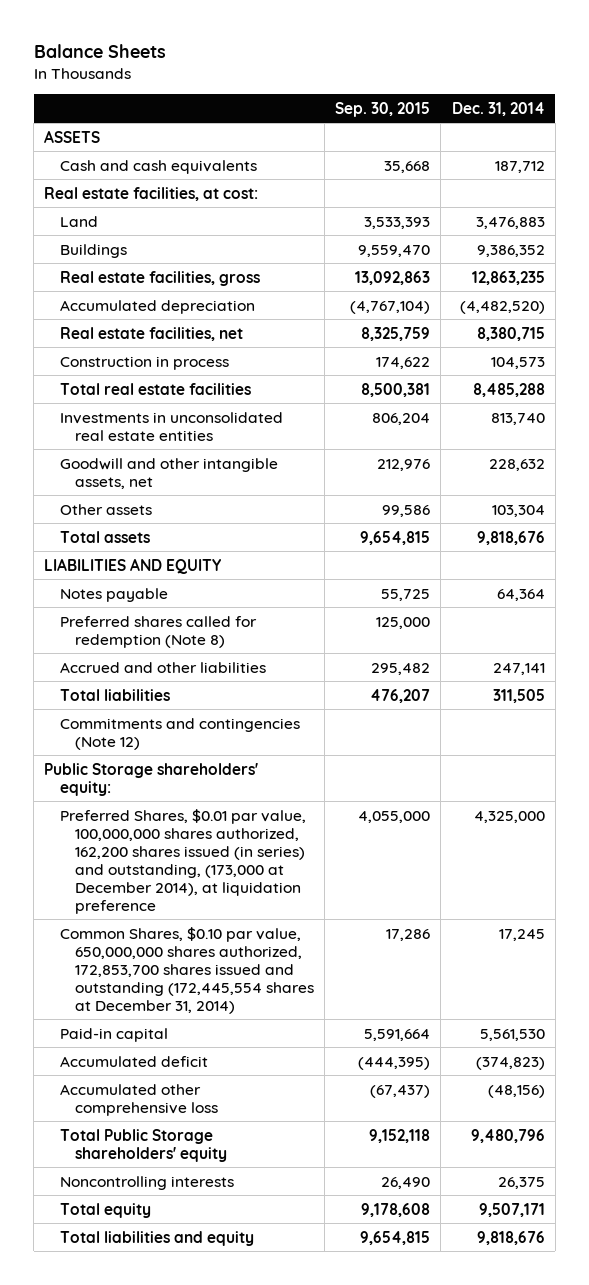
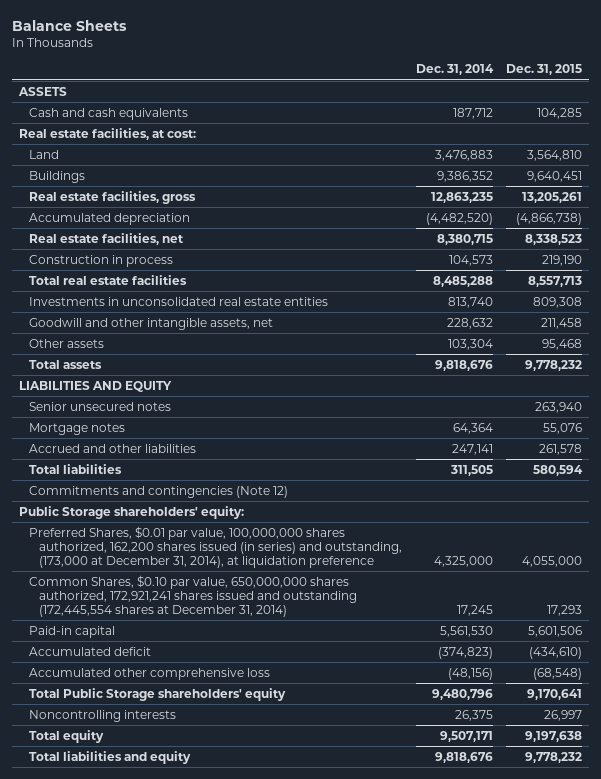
[335,101,431,117] Sep. 30, 2015 -> none
none -> [506,64,583,76] Dec. 31, 2015
[59,615,257,648] Preferred shares called for redemption (Note 8) -> none
none -> [28,401,171,411] Senior unsecured notes
[59,587,168,602] Notes payable -> [28,422,125,435] Mortgage notes
[59,808,306,914] Preferred Shares, $0.01 par value, 100,000,000 shares authorized, 162,200 shares issued (in series) and outstanding, (173,000 at December 2014), at liquidation preference -> [28,525,403,569] Preferred Shares, $0.01 par value, 100,000,000 shares authorized, 162,200 shares issued (in series) and outstanding, (173,000 at December 31, 2014), at liquidation preference
[59,926,314,1014] Common Shares, $0.10 par value, 650,000,000 shares authorized, 172,853,700 shares issued and outstanding (172,445,554 shares at December 31, 2014) -> [28,574,358,618] Common Shares, $0.10 par value, 650,000,000 shares authorized, 172,921,241 shares issued and outstanding (172,445,554 shares at December 31, 2014)

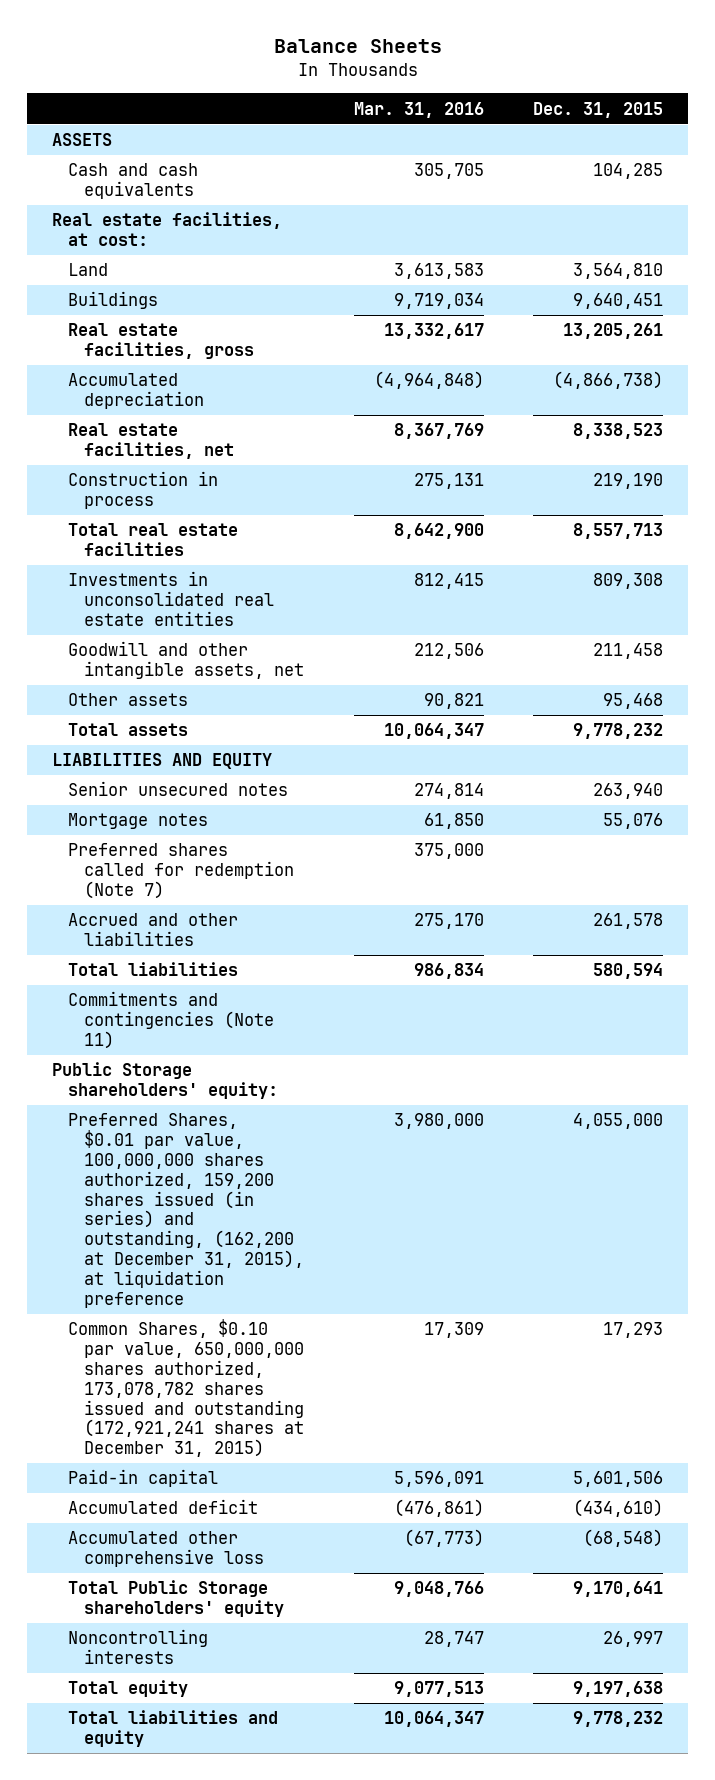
[415,64,494,76] Dec. 31, 2014 -> none
none -> [353,101,484,118] Mar. 31, 2016
none -> [67,843,294,900] Preferred shares called for redemption (Note 7)
[28,485,288,498] Commitments and contingencies (Note 12) -> [67,991,274,1050] Commitments and contingencies (Note 11)
[28,525,403,569] Preferred Shares, $0.01 par value, 100,000,000 shares authorized, 162,200 shares issued (in series) and outstanding, (173,000 at December 31, 2014), at liquidation preference -> [67,1113,304,1308] Preferred Shares, $0.01 par value, 100,000,000 shares authorized, 159,200 shares issued (in series) and outstanding, (162,200 at December 31, 2015), at liquidation preference
[28,574,358,618] Common Shares, $0.10 par value, 650,000,000 shares authorized, 172,921,241 shares issued and outstanding (172,445,554 shares at December 31, 2014) -> [67,1319,304,1458] Common Shares, $0.10 par value, 650,000,000 shares authorized, 173,078,782 shares issued and outstanding (172,921,241 shares at December 31, 2015)

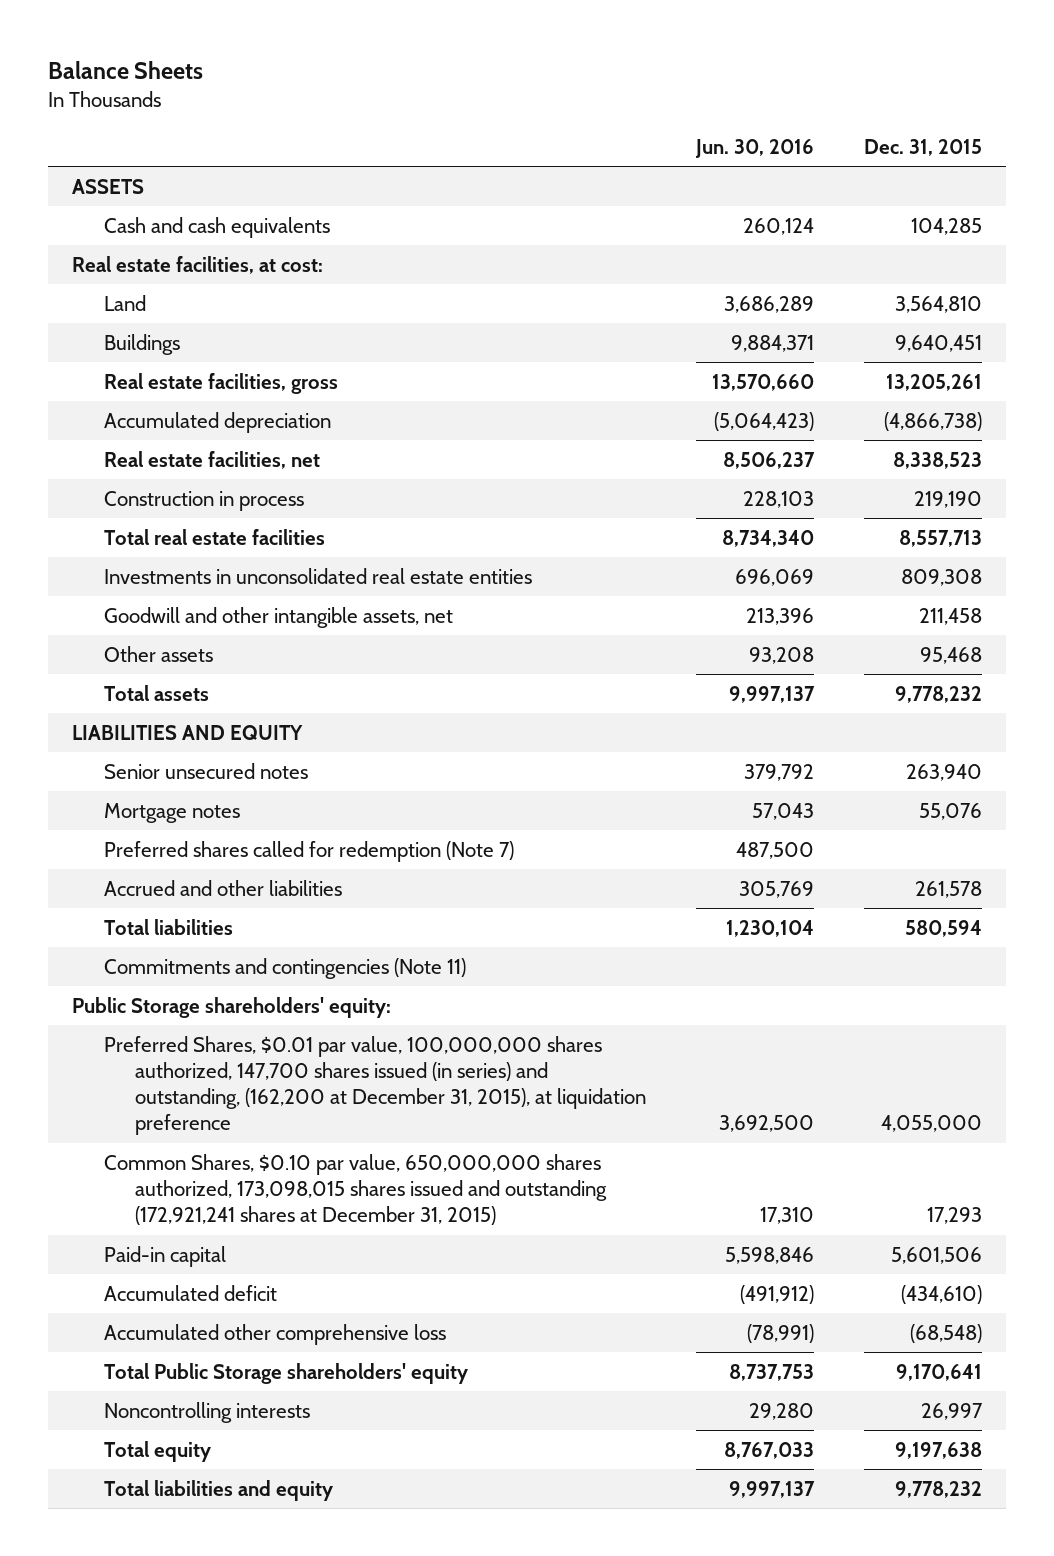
[353,101,484,118] Mar. 31, 2016 -> none
none -> [694,138,814,158] Jun. 30, 2016
[67,1113,304,1308] Preferred Shares, $0.01 par value, 100,000,000 shares authorized, 159,200 shares issued (in series) and outstanding, (162,200 at December 31, 2015), at liquidation preference -> [103,1035,647,1136] Preferred Shares, $0.01 par value, 100,000,000 shares authorized, 147,700 shares issued (in series) and outstanding, (162,200 at December 31, 2015), at liquidation preference
[67,1319,304,1458] Common Shares, $0.10 par value, 650,000,000 shares authorized, 173,078,782 shares issued and outstanding (172,921,241 shares at December 31, 2015) -> [103,1153,608,1226] Common Shares, $0.10 par value, 650,000,000 shares authorized, 173,098,015 shares issued and outstanding (172,921,241 shares at December 31, 2015)

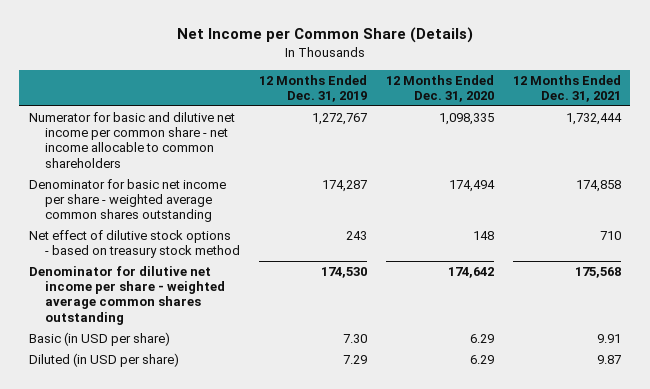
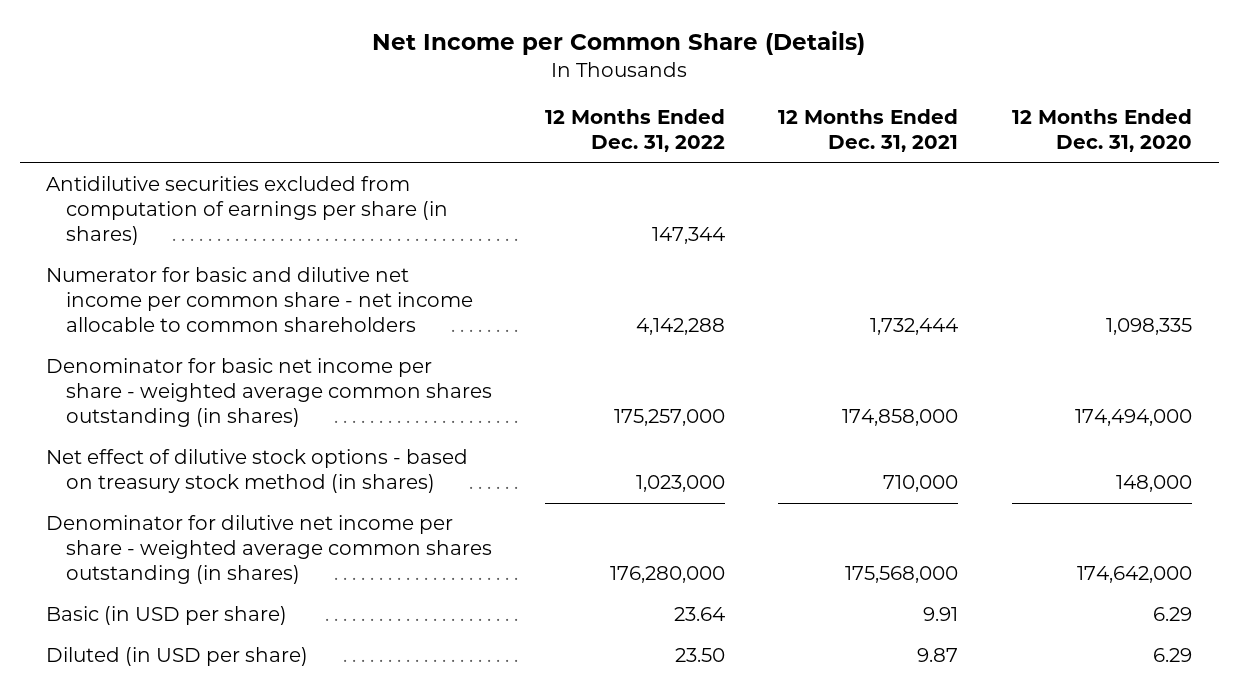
[259,74,368,102] 12 Months Ended Dec. 31, 2019 -> none
none -> [544,109,725,153] 12 Months Ended Dec. 31, 2022
none -> [46,176,448,246] Antidilutive securities excluded from computation of earnings per share (in shares)
[28,178,226,223] Denominator for basic net income per share - weighted average common shares outstanding -> [46,358,492,428] Denominator for basic net income per share - weighted average common shares outstanding (in shares)
[449,179,496,192] 174,494 -> [1074,409,1192,427] 174,494,000
[576,179,622,192] 174,858 -> [842,409,959,427] 174,858,000
[28,229,241,259] Net effect of dilutive stock options - based on treasury stock method -> [46,449,469,494] Net effect of dilutive stock options - based on treasury stock method (in shares)
[473,230,495,240] 148 -> [1115,475,1192,493] 148,000
[600,230,622,240] 710 -> [883,475,959,493] 710,000
[28,265,226,325] Denominator for dilutive net income per share - weighted average common shares outstanding -> [46,515,492,585] Denominator for dilutive net income per share - weighted average common shares outstanding (in shares)
[448,266,495,278] 174,642 -> [1076,566,1192,584] 174,642,000
[575,266,622,278] 175,568 -> [845,566,959,584] 175,568,000

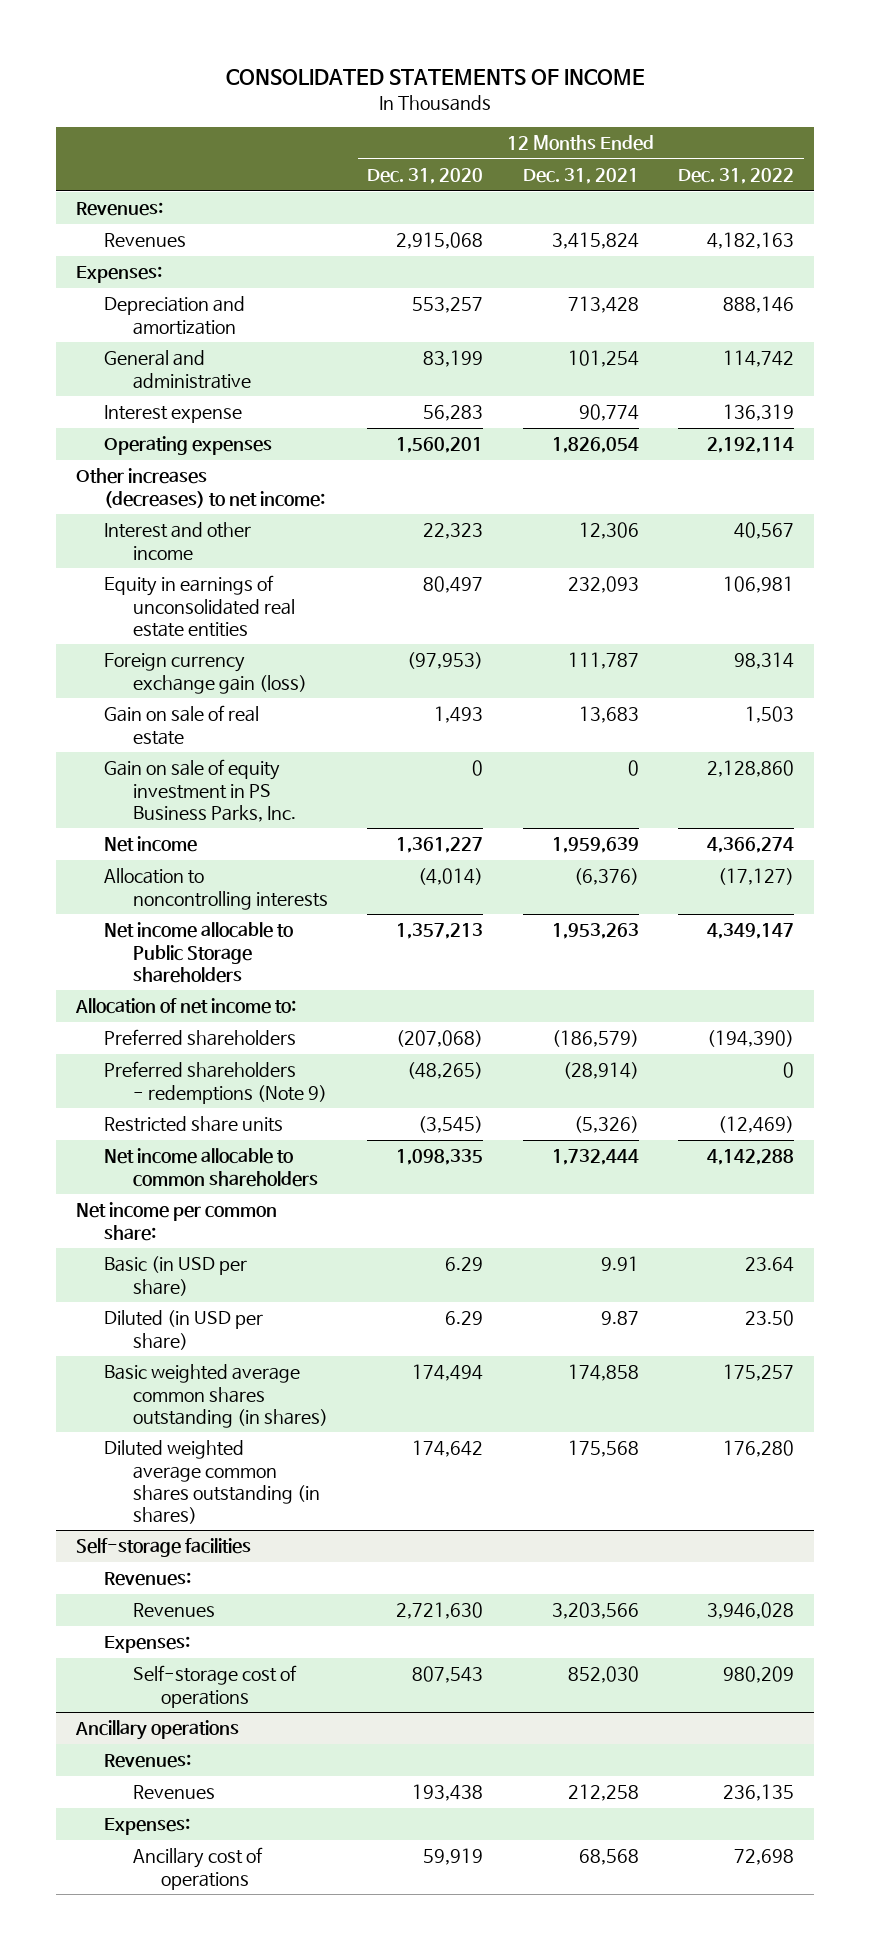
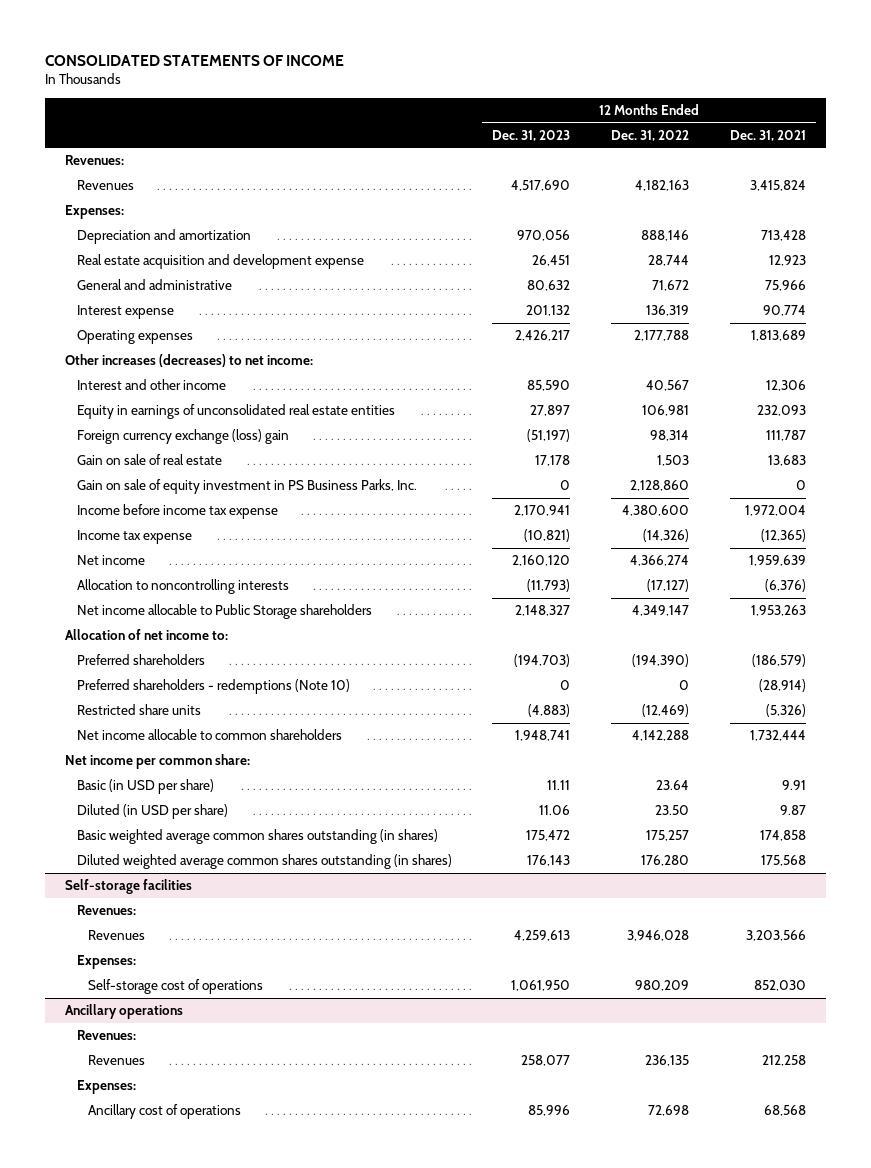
[367,168,484,185] Dec. 31, 2020 -> none
none -> [492,129,571,141] Dec. 31, 2023
none -> [76,254,364,270] Real estate acquisition and development expense
[567,350,639,368] 101,254 -> [764,280,806,292] 75,966
[723,350,795,368] 114,742 -> [652,280,690,292] 71,672
[551,437,639,454] 1,826,054 -> [750,330,806,342] 1,813,689
[707,437,795,454] 2,192,114 -> [634,330,690,342] 2,177,788
[104,653,307,694] Foreign currency exchange gain (loss) -> [76,429,289,445] Foreign currency exchange (loss) gain
none -> [76,504,278,520] Income before income tax expense
none -> [76,530,192,545] Income tax expense
[104,1061,327,1104] Preferred shareholders - redemptions (Note 9) -> [76,679,350,695] Preferred shareholders - redemptions (Note 10)

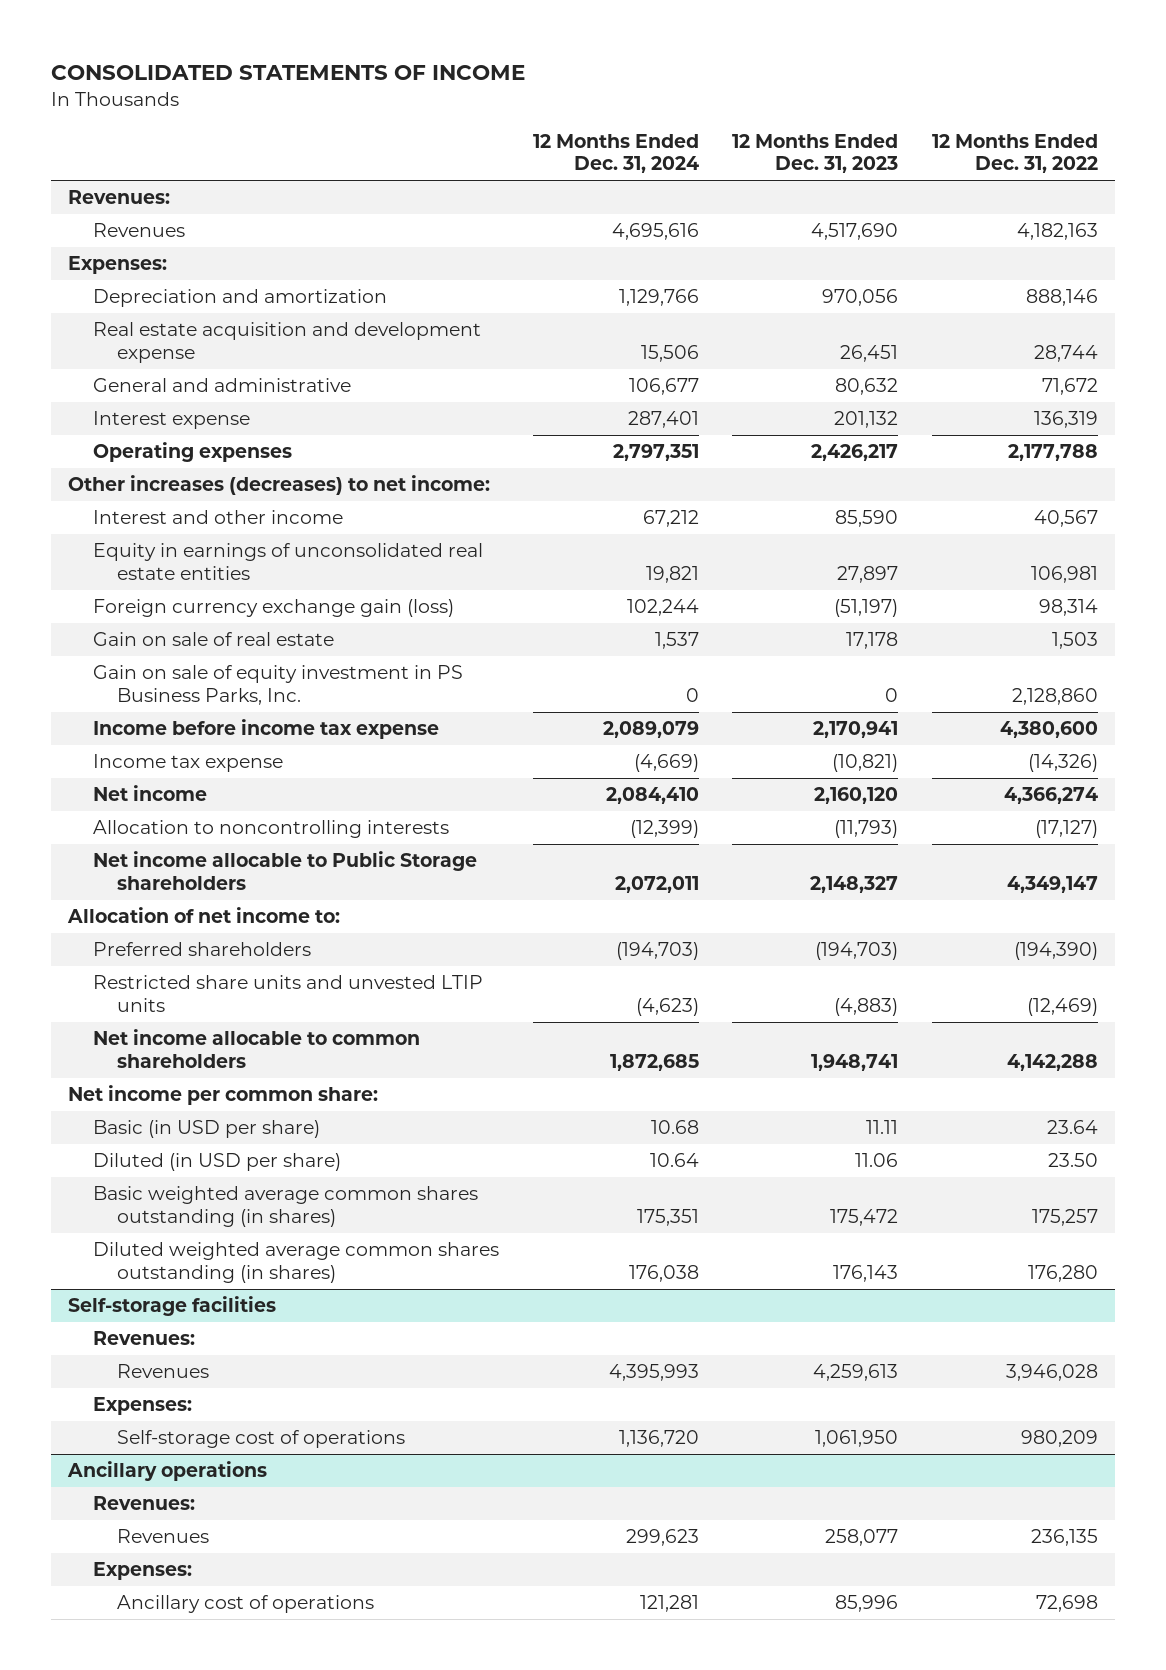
[729,129,806,141] Dec. 31, 2021 -> none
none -> [532,133,699,174] 12 Months Ended Dec. 31, 2024
[76,429,289,445] Foreign currency exchange (loss) gain -> [92,599,454,618] Foreign currency exchange gain (loss)
[76,679,350,695] Preferred shareholders - redemptions (Note 10) -> none
[76,704,201,716] Restricted share units -> [92,975,483,1012] Restricted share units and unvested LTIP units

